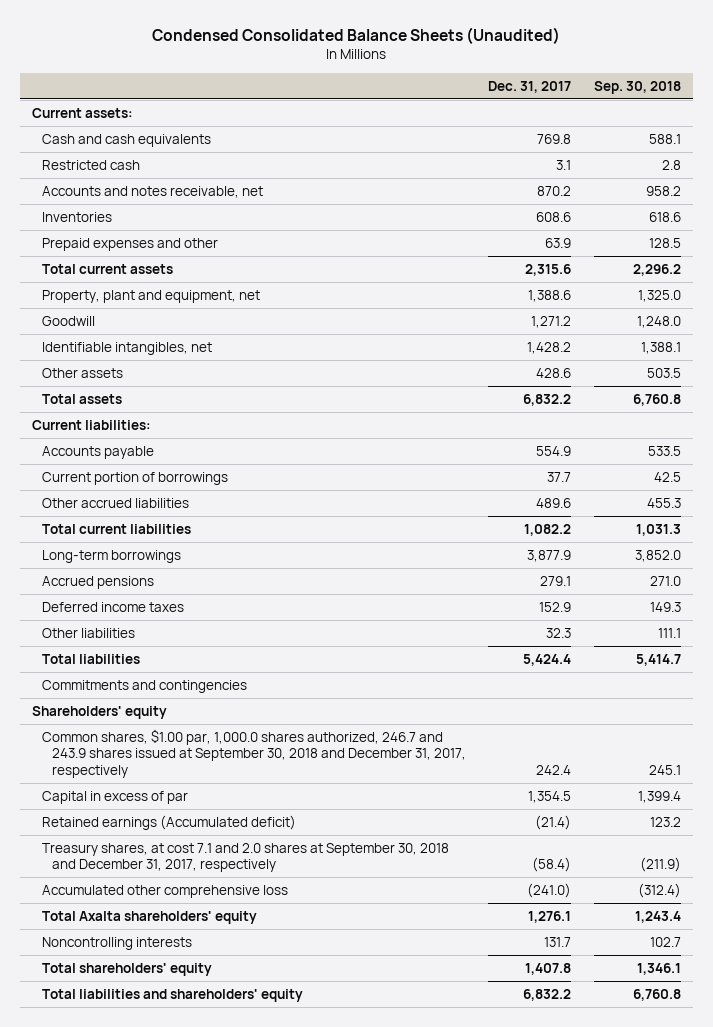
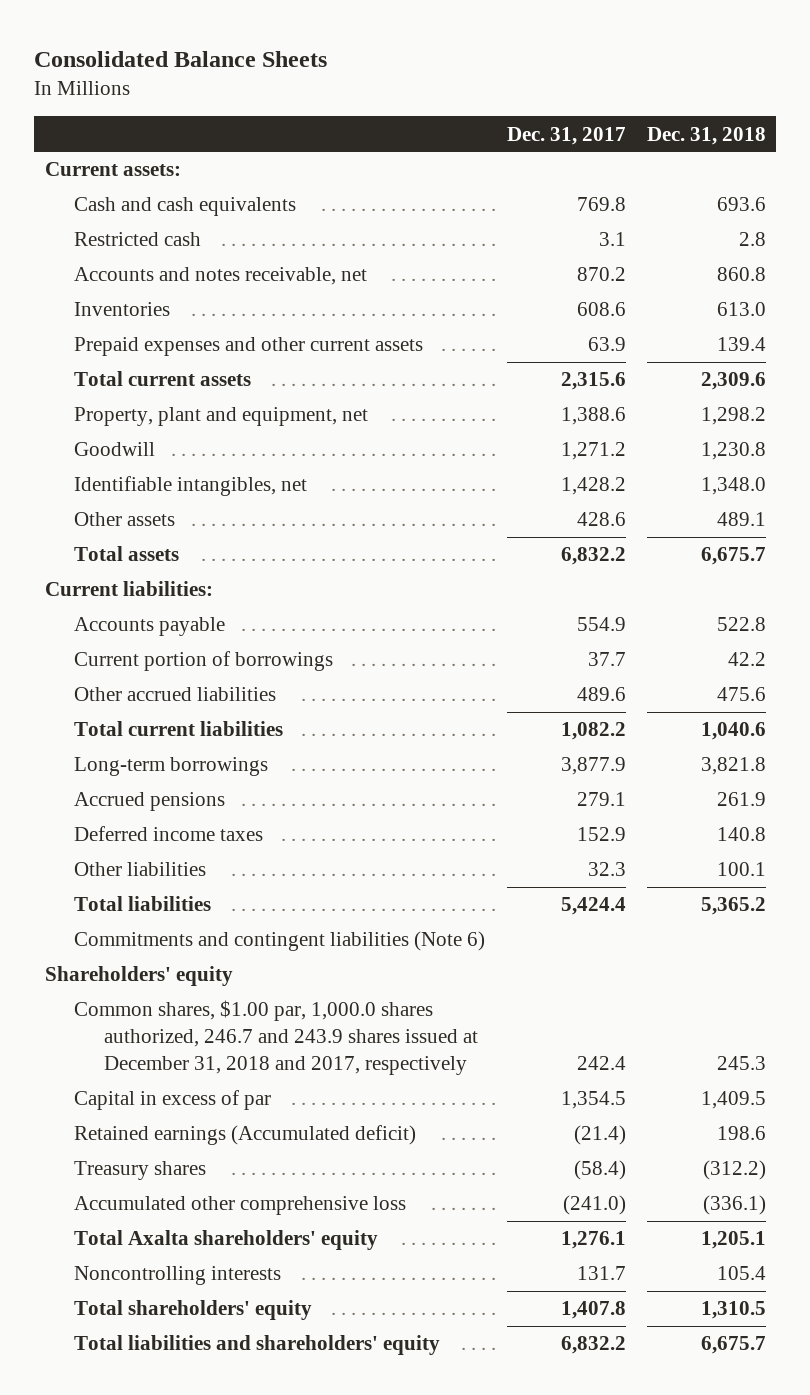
[152,27,561,45] Condensed Consolidated Balance Sheets (Unaudited) -> [34,50,328,67] Consolidated Balance Sheets
[594,80,682,94] Sep. 30, 2018 -> none
none -> [646,126,766,145] Dec. 31, 2018
[41,237,218,251] Prepaid expenses and other -> [74,337,424,357] Prepaid expenses and other current assets
[41,679,247,693] Commitments and contingencies -> [74,931,486,952] Commitments and contingent liabilities (Note 6)
[41,728,466,778] Common shares, $1.00 par, 1,000.0 shares authorized, 246.7 and 243.9 shares issued at September 30, 2018 and December 31, 2017, respectively -> [74,1000,479,1075] Common shares, $1.00 par, 1,000.0 shares authorized, 246.7 and 243.9 shares issued at December 31, 2018 and 2017, respectively
[41,842,449,873] Treasury shares, at cost 7.1 and 2.0 shares at September 30, 2018 and December 31, 2017, respectively -> [74,1161,207,1181] Treasury shares

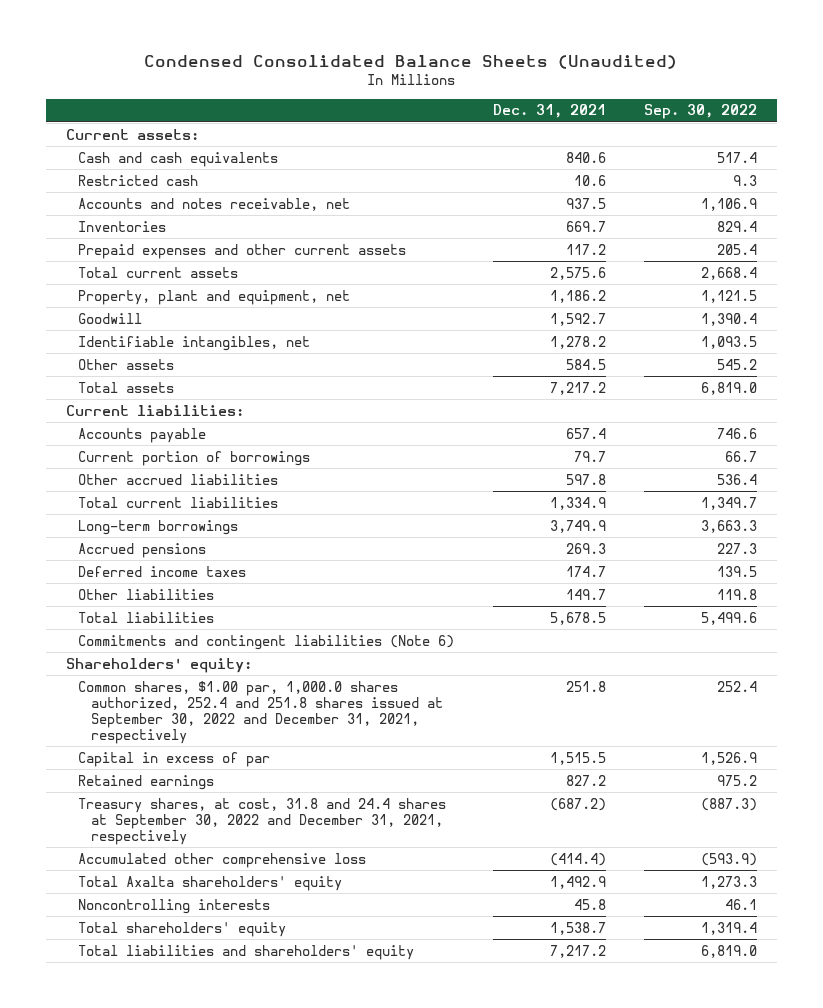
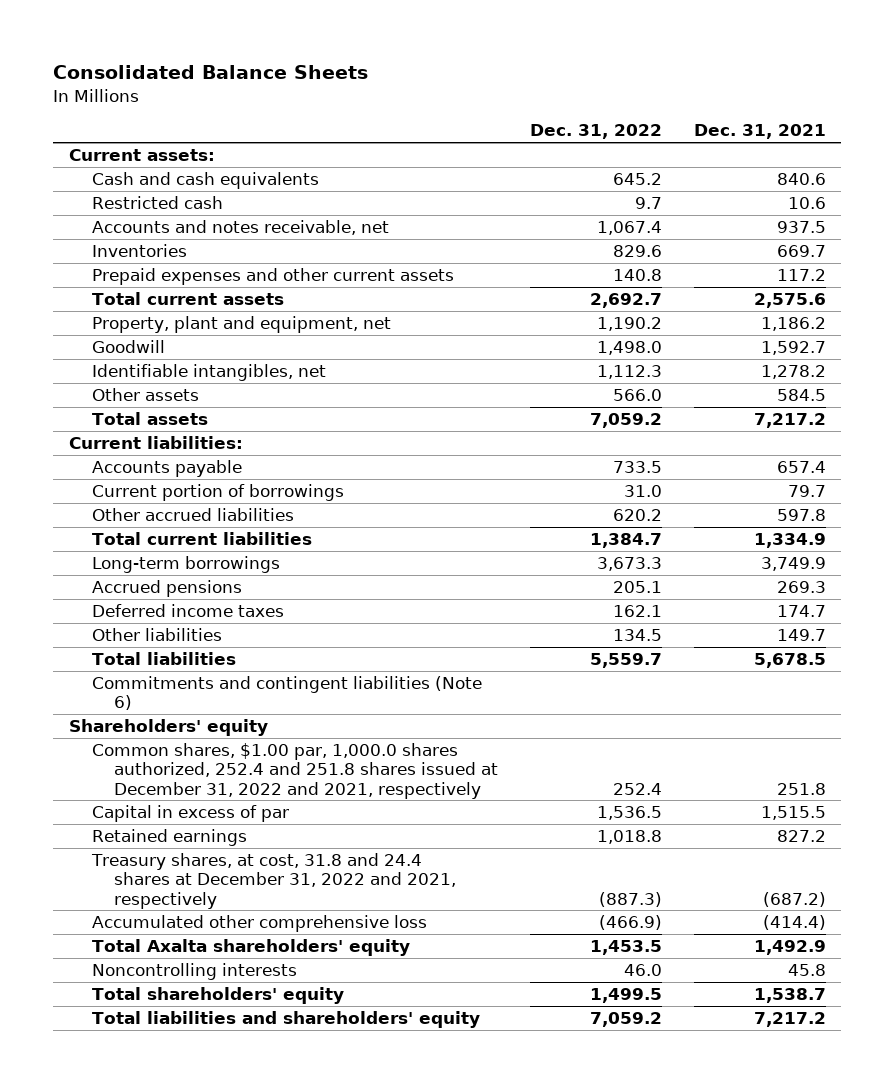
[144,55,678,70] Condensed Consolidated Balance Sheets (Unaudited) -> [53,65,369,80] Consolidated Balance Sheets
[644,104,758,120] Sep. 30, 2022 -> none
none -> [530,124,663,140] Dec. 31, 2022
[65,657,252,673] Shareholders' equity: -> [68,718,268,736] Shareholders' equity
[78,680,444,744] Common shares, $1.00 par, 1,000.0 shares authorized, 252.4 and 251.8 shares issued at September 30, 2022 and December 31, 2021, respectively -> [91,742,499,799] Common shares, $1.00 par, 1,000.0 shares authorized, 252.4 and 251.8 shares issued at December 31, 2022 and 2021, respectively
[78,797,447,845] Treasury shares, at cost, 31.8 and 24.4 shares at September 30, 2022 and December 31, 2021, respectively -> [90,852,457,909] Treasury shares, at cost, 31.8 and 24.4 shares at December 31, 2022 and 2021, respectively

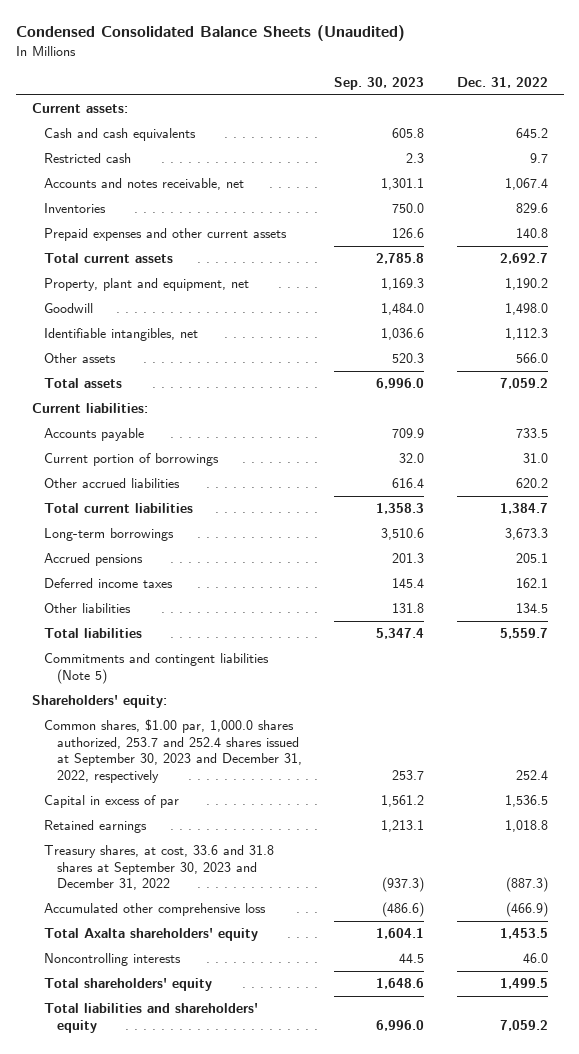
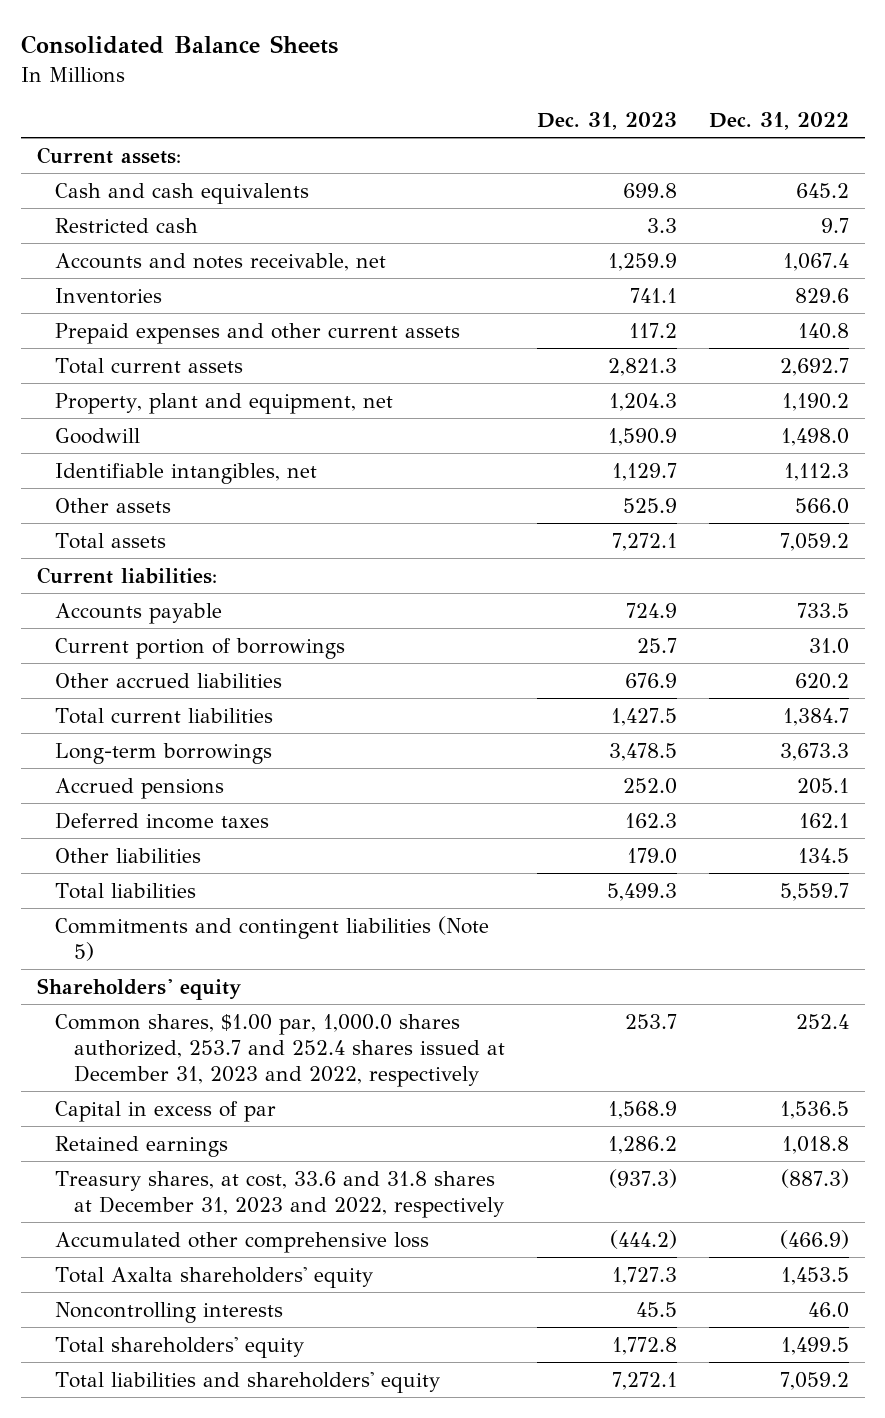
[15,25,405,42] Condensed Consolidated Balance Sheets (Unaudited) -> [20,35,338,55] Consolidated Balance Sheets
[334,77,425,91] Sep. 30, 2023 -> none
none -> [536,112,677,131] Dec. 31, 2023
[31,695,167,709] Shareholders' equity: -> [36,977,241,1000] Shareholders' equity
[44,719,303,783] Common shares, $1.00 par, 1,000.0 shares authorized, 253.7 and 252.4 shares issued at September 30, 2023 and December 31, 2022, respectively -> [55,1013,506,1087] Common shares, $1.00 par, 1,000.0 shares authorized, 253.7 and 252.4 shares issued at December 31, 2023 and 2022, respectively
[44,845,275,891] Treasury shares, at cost, 33.6 and 31.8 shares at September 30, 2023 and December 31, 2022 -> [55,1170,505,1218] Treasury shares, at cost, 33.6 and 31.8 shares at December 31, 2023 and 2022, respectively

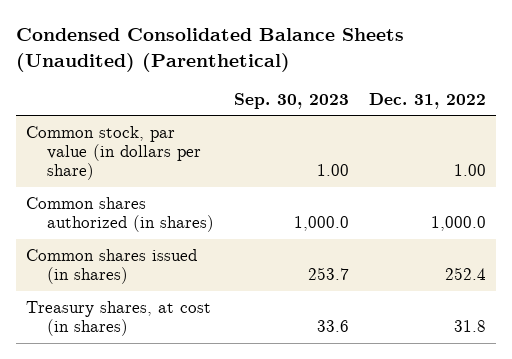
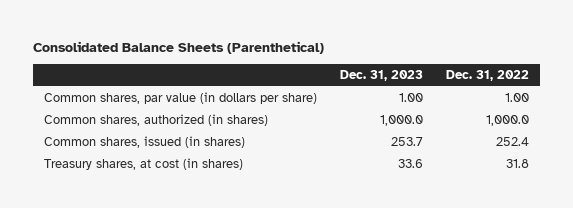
[15,28,404,72] Condensed Consolidated Balance Sheets (Unaudited) (Parenthetical) -> [33,41,325,55] Consolidated Balance Sheets (Parenthetical)
[233,92,349,109] Sep. 30, 2023 -> none
none -> [340,70,424,82] Dec. 31, 2023
[25,125,201,181] Common stock, par value (in dollars per share) -> [44,91,318,104] Common shares, par value (in dollars per share)
[25,196,214,233] Common shares authorized (in shares) -> [44,113,269,126] Common shares, authorized (in shares)
[25,248,197,285] Common shares issued (in shares) -> [44,135,246,148] Common shares, issued (in shares)

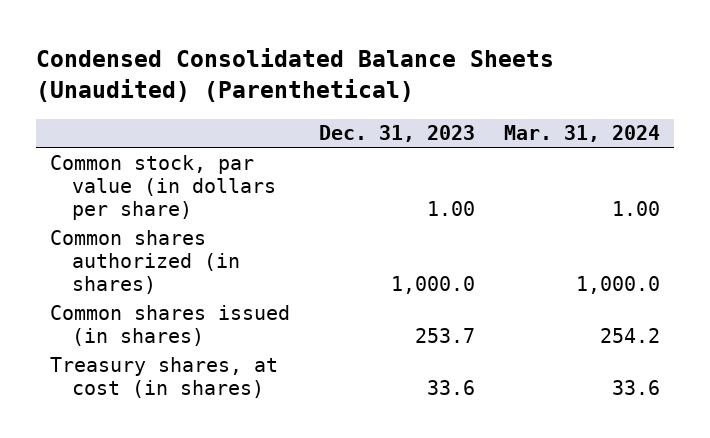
[33,41,325,55] Consolidated Balance Sheets (Parenthetical) -> [36,48,555,103] Condensed Consolidated Balance Sheets (Unaudited) (Parenthetical)
[445,70,529,82] Dec. 31, 2022 -> none
none -> [504,125,661,143] Mar. 31, 2024
[44,91,318,104] Common shares, par value (in dollars per share) -> [50,154,276,221] Common stock, par value (in dollars per share)
[44,113,269,126] Common shares, authorized (in shares) -> [50,229,240,295] Common shares authorized (in shares)
[44,135,246,148] Common shares, issued (in shares) -> [50,304,291,346] Common shares issued (in shares)

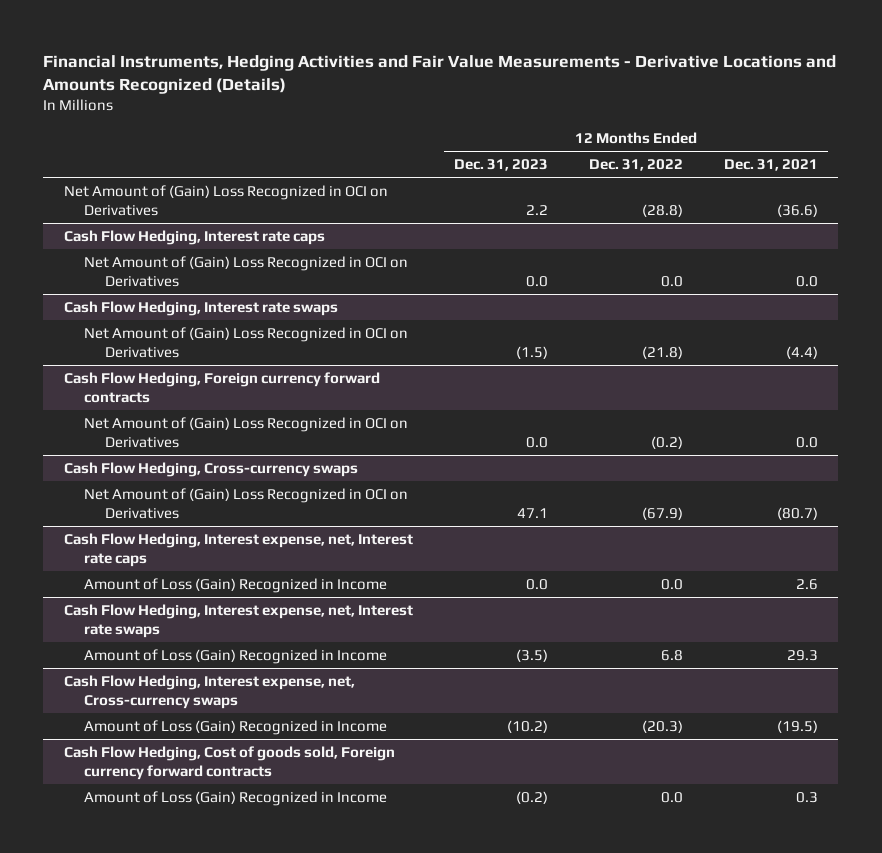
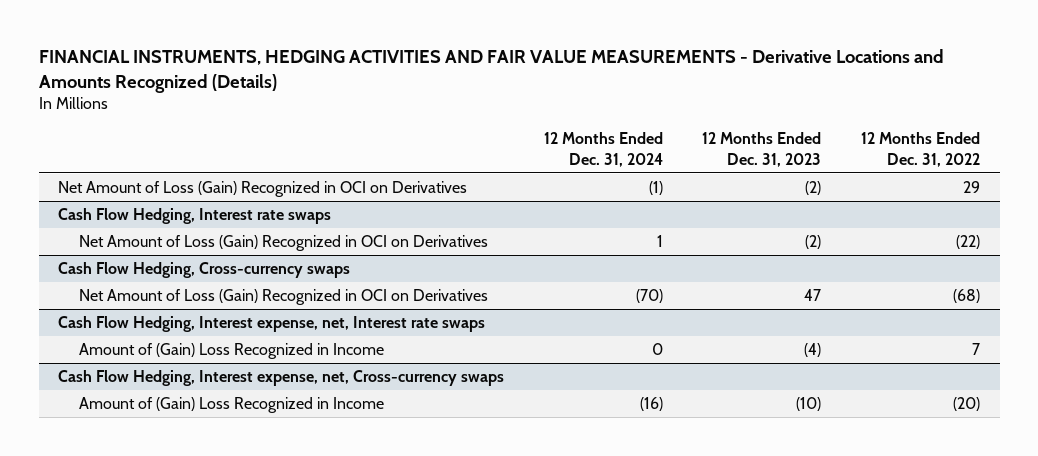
[43,54,837,94] Financial Instruments, Hedging Activities and Fair Value Measurements - Derivative Locations and Amounts Recognized (Details) -> [38,49,944,94] FINANCIAL INSTRUMENTS, HEDGING ACTIVITIES AND FAIR VALUE MEASUREMENTS - Derivative Locations and Amounts Recognized (Details)
[723,159,818,172] Dec. 31, 2021 -> none
none -> [543,132,663,167] 12 Months Ended Dec. 31, 2024
[63,229,325,245] Cash Flow Hedging, Interest rate caps -> none
[84,255,409,287] Net Amount of (Gain) Loss Recognized in OCI on Derivatives -> none
[63,184,388,216] Net Amount of (Gain) Loss Recognized in OCI on Derivatives -> [58,181,468,198] Net Amount of Loss (Gain) Recognized in OCI on Derivatives
[525,204,548,215] 2.2 -> [805,181,822,196] (2)
[641,203,683,217] (28.8) -> [962,181,980,194] 29
[63,371,380,403] Cash Flow Hedging, Foreign currency forward contracts -> none
[84,416,409,448] Net Amount of (Gain) Loss Recognized in OCI on Derivatives -> none
[84,326,409,358] Net Amount of (Gain) Loss Recognized in OCI on Derivatives -> [79,235,489,252] Net Amount of Loss (Gain) Recognized in OCI on Derivatives
[515,345,548,359] (1.5) -> [805,235,822,250] (2)
[641,345,683,359] (21.8) -> [955,235,980,250] (22)
[63,532,413,567] Cash Flow Hedging, Interest expense, net, Interest rate caps -> none
[84,577,388,593] Amount of Loss (Gain) Recognized in Income -> none
[84,487,409,519] Net Amount of (Gain) Loss Recognized in OCI on Derivatives -> [79,289,489,306] Net Amount of Loss (Gain) Recognized in OCI on Derivatives
[516,507,548,518] 47.1 -> [804,289,822,302] 47
[641,506,683,520] (67.9) -> [952,289,980,304] (68)
[84,648,388,664] Amount of Loss (Gain) Recognized in Income -> [79,343,385,360] Amount of (Gain) Loss Recognized in Income
[515,648,548,662] (3.5) -> [804,343,822,358] (4)
[660,649,683,661] 6.8 -> [971,343,980,356] 7
[63,745,395,780] Cash Flow Hedging, Cost of goods sold, Foreign currency forward contracts -> none
[84,790,388,806] Amount of Loss (Gain) Recognized in Income -> none
[84,719,388,735] Amount of Loss (Gain) Recognized in Income -> [79,397,385,414] Amount of (Gain) Loss Recognized in Income
[506,719,548,733] (10.2) -> [796,397,822,412] (10)
[641,719,683,733] (20.3) -> [952,397,980,412] (20)

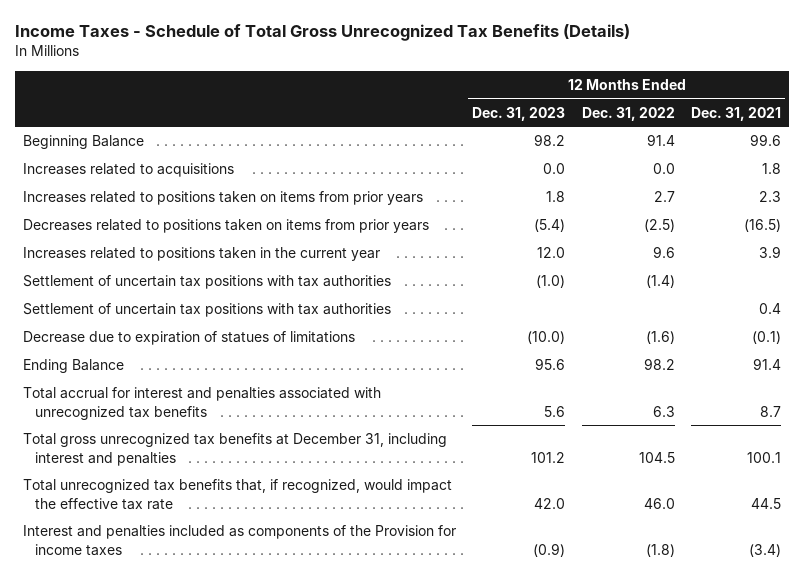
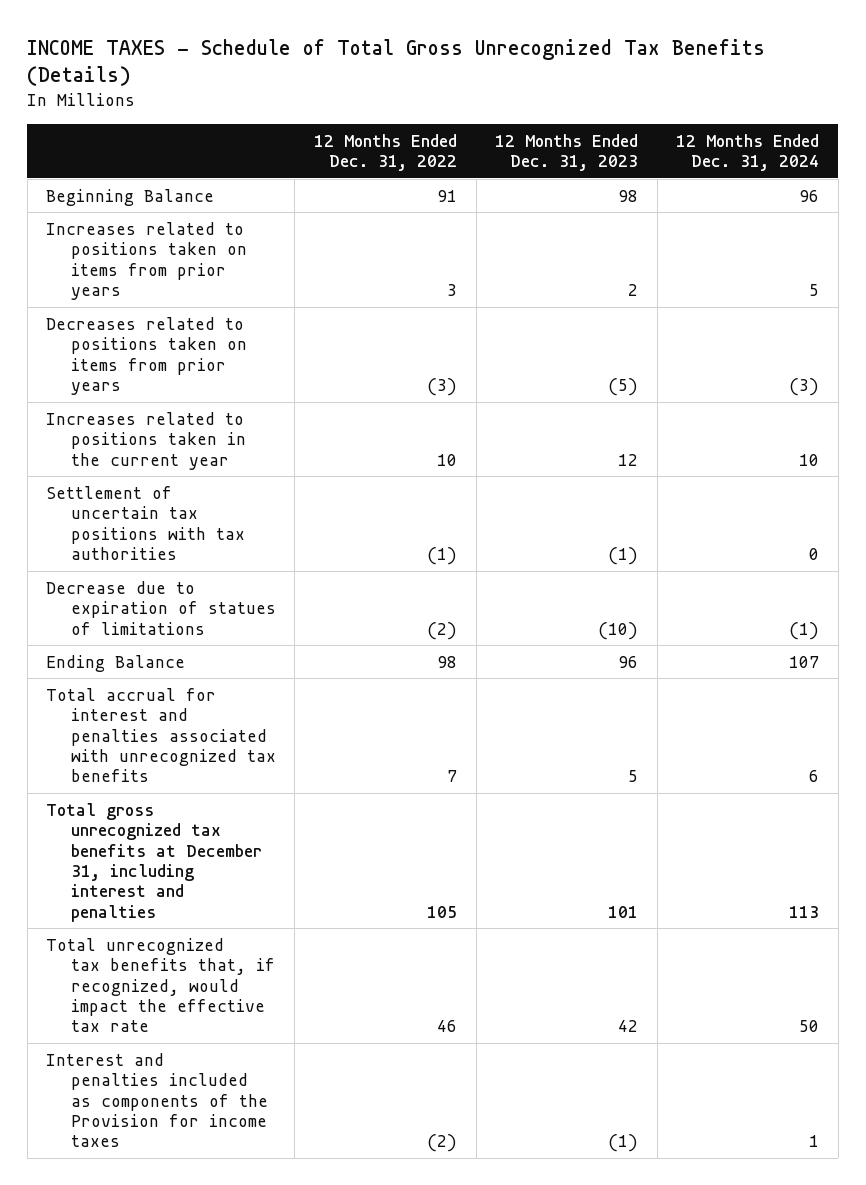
[15,24,631,42] Income Taxes - Schedule of Total Gross Unrecognized Tax Benefits (Details) -> [27,38,766,87] INCOME TAXES - Schedule of Total Gross Unrecognized Tax Benefits (Details)
[690,106,781,121] Dec. 31, 2021 -> none
none -> [676,133,820,171] 12 Months Ended Dec. 31, 2024
[23,163,235,178] Increases related to acquisitions -> none
[23,303,392,318] Settlement of uncertain tax positions with tax authorities -> none
[534,134,566,147] 98.2 -> [618,189,639,202] 98
[646,134,675,147] 91.4 -> [436,189,457,202] 91
[546,191,566,203] 1.8 -> [628,283,639,296] 2
[653,191,675,203] 2.7 -> [446,283,457,296] 3
[534,219,566,233] (5.4) -> [608,377,639,396] (5)
[643,219,675,233] (2.5) -> [426,377,457,396] (3)
[537,247,566,259] 12.0 -> [618,453,639,466] 12
[652,246,675,259] 9.6 -> [436,453,457,466] 10
[536,275,566,289] (1.0) -> [608,546,639,565] (1)
[645,275,675,289] (1.4) -> [426,546,457,565] (1)
[527,331,566,345] (10.0) -> [598,621,639,640] (10)
[645,331,675,345] (1.6) -> [426,621,457,640] (2)
[535,358,566,371] 95.6 -> [618,655,639,668] 96
[643,358,675,371] 98.2 -> [436,655,457,668] 98
[544,405,566,417] 5.6 -> [628,770,639,783] 5
[652,405,675,417] 6.3 -> [446,770,457,783] 7
[531,451,566,463] 101.2 -> [608,905,639,918] 101
[638,451,675,463] 104.5 -> [426,905,457,918] 105
[534,497,566,509] 42.0 -> [618,1020,639,1033] 42
[643,497,675,509] 46.0 -> [436,1020,457,1033] 46
[533,542,566,557] (0.9) -> [608,1134,639,1153] (1)
[645,543,675,557] (1.8) -> [426,1134,457,1153] (2)

